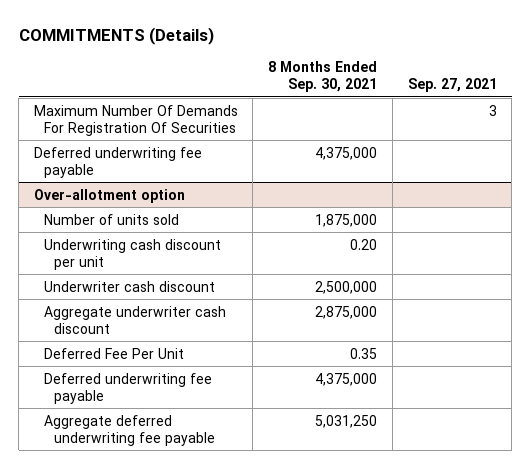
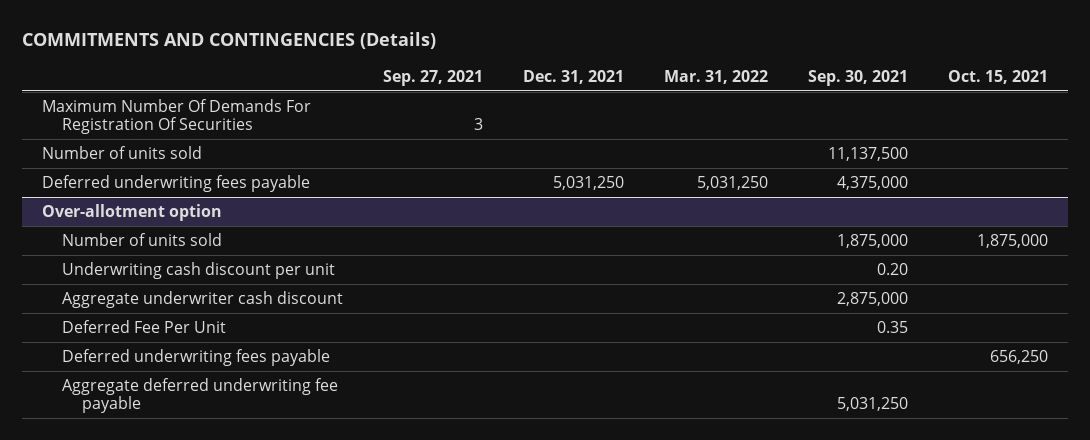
[18,26,214,45] COMMITMENTS (Details) -> [22,32,437,50] COMMITMENTS AND CONTINGENCIES (Details)
[268,61,378,93] 8 Months Ended Sep. 30, 2021 -> none
none -> [522,69,624,84] Dec. 31, 2021
none -> [663,69,768,84] Mar. 31, 2022
none -> [807,69,908,86] Sep. 30, 2021
none -> [947,69,1048,84] Oct. 15, 2021
none -> [42,146,203,160] Number of units sold
[33,146,202,178] Deferred underwriting fee payable -> [42,175,311,193] Deferred underwriting fees payable
[43,280,215,292] Underwriter cash discount -> none
[43,372,212,404] Deferred underwriting fee payable -> [62,349,331,367] Deferred underwriting fees payable

